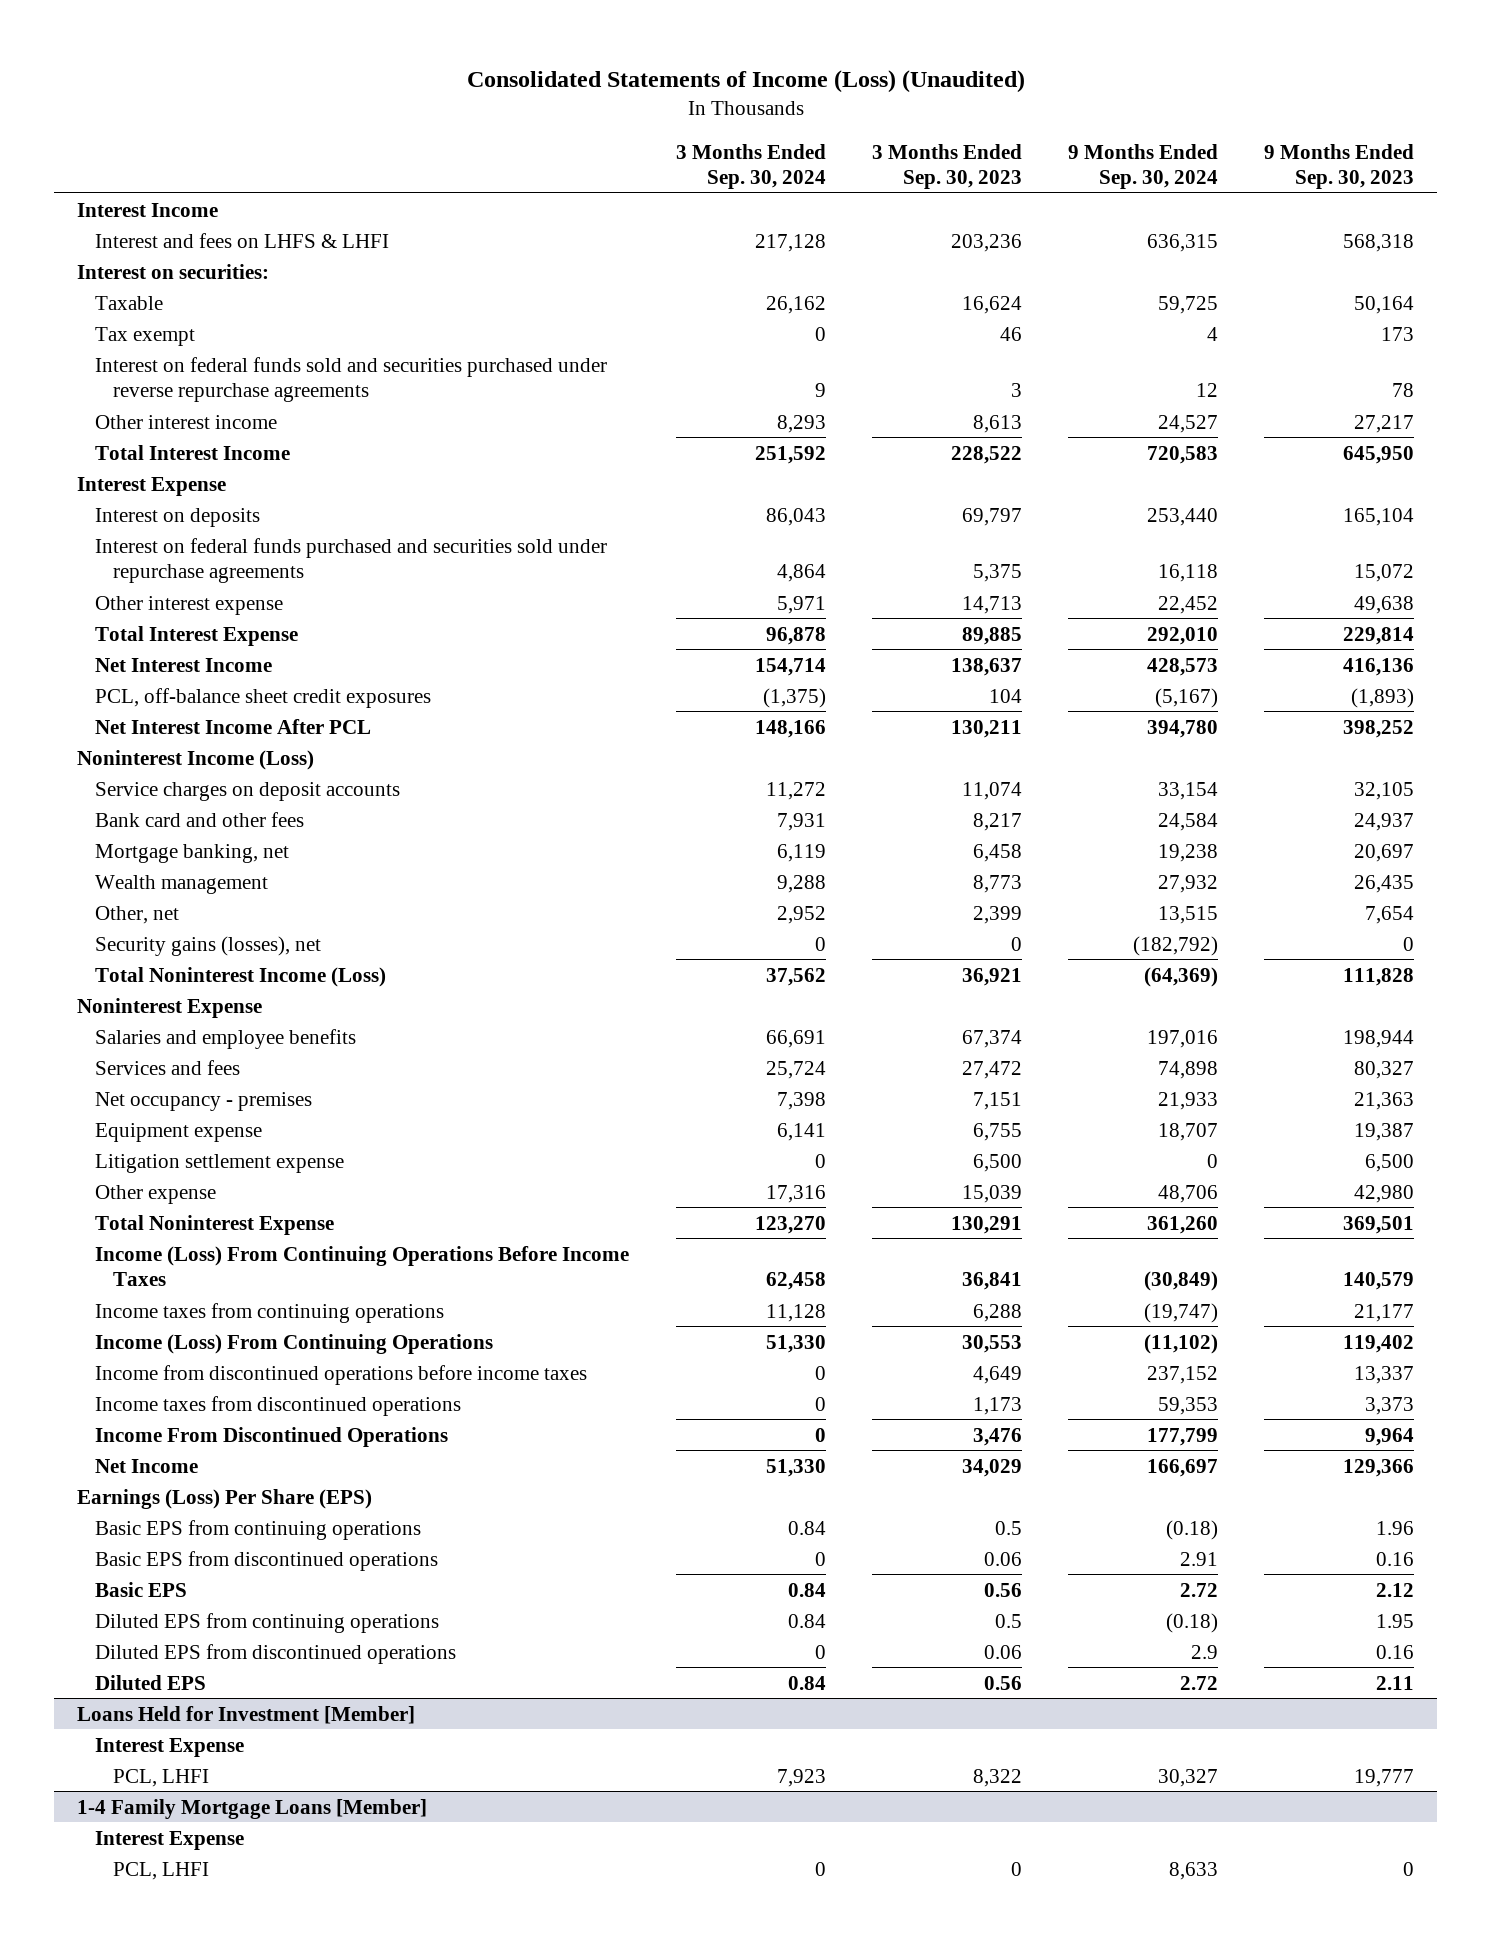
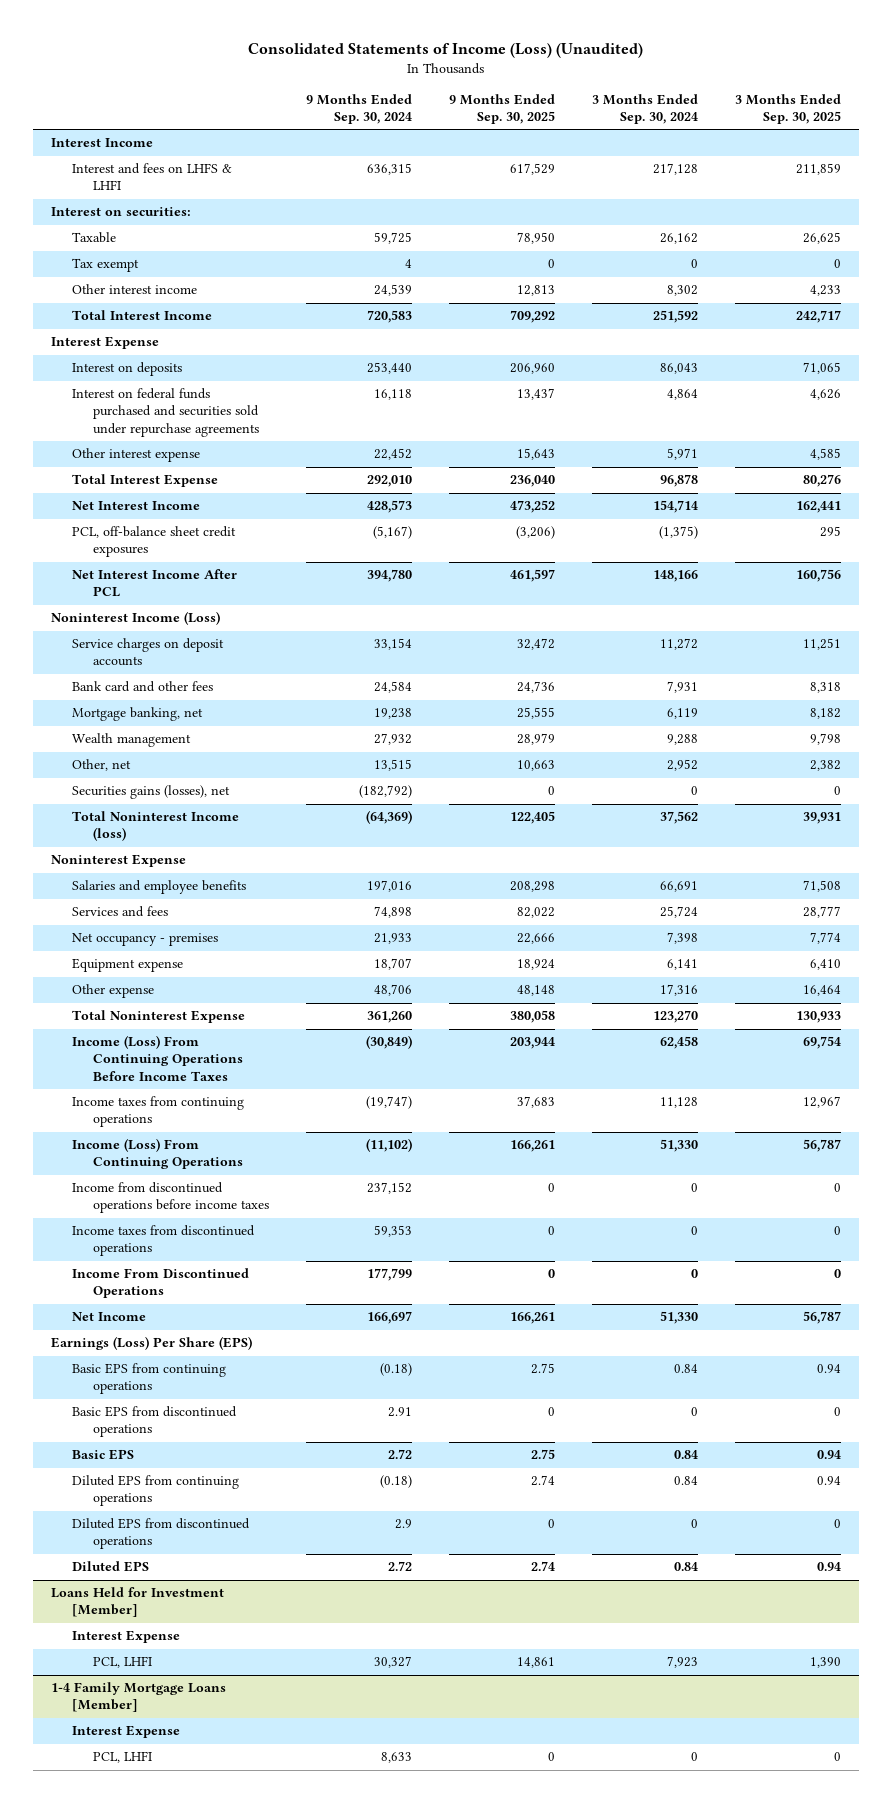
[871,143,1022,189] 3 Months Ended Sep. 30, 2023 -> none
[1264,143,1415,189] 9 Months Ended Sep. 30, 2023 -> none
none -> [449,93,556,125] 9 Months Ended Sep. 30, 2025
none -> [734,93,841,125] 3 Months Ended Sep. 30, 2025
[95,356,608,402] Interest on federal funds sold and securities purchased under reverse repurchase agreements -> none
[776,414,826,433] 8,293 -> [667,285,699,297] 8,302
[1157,414,1218,433] 24,527 -> [374,284,413,297] 24,539
[95,935,322,956] Security gains (losses), net -> [72,785,231,800] Securities gains (losses), net
[95,966,387,987] Total Noninterest Income (Loss) -> [72,811,240,842] Total Noninterest Income (loss)
[95,1153,345,1173] Litigation settlement expense -> none

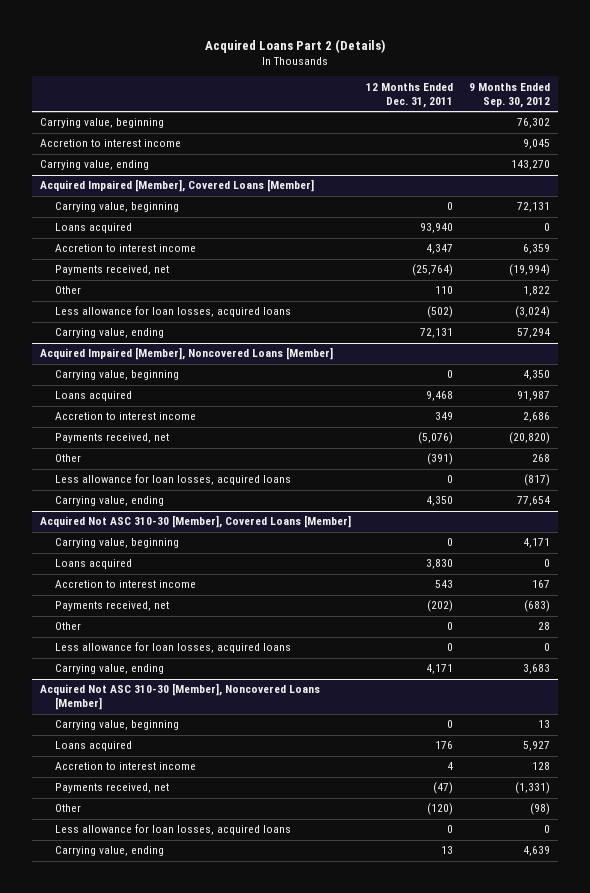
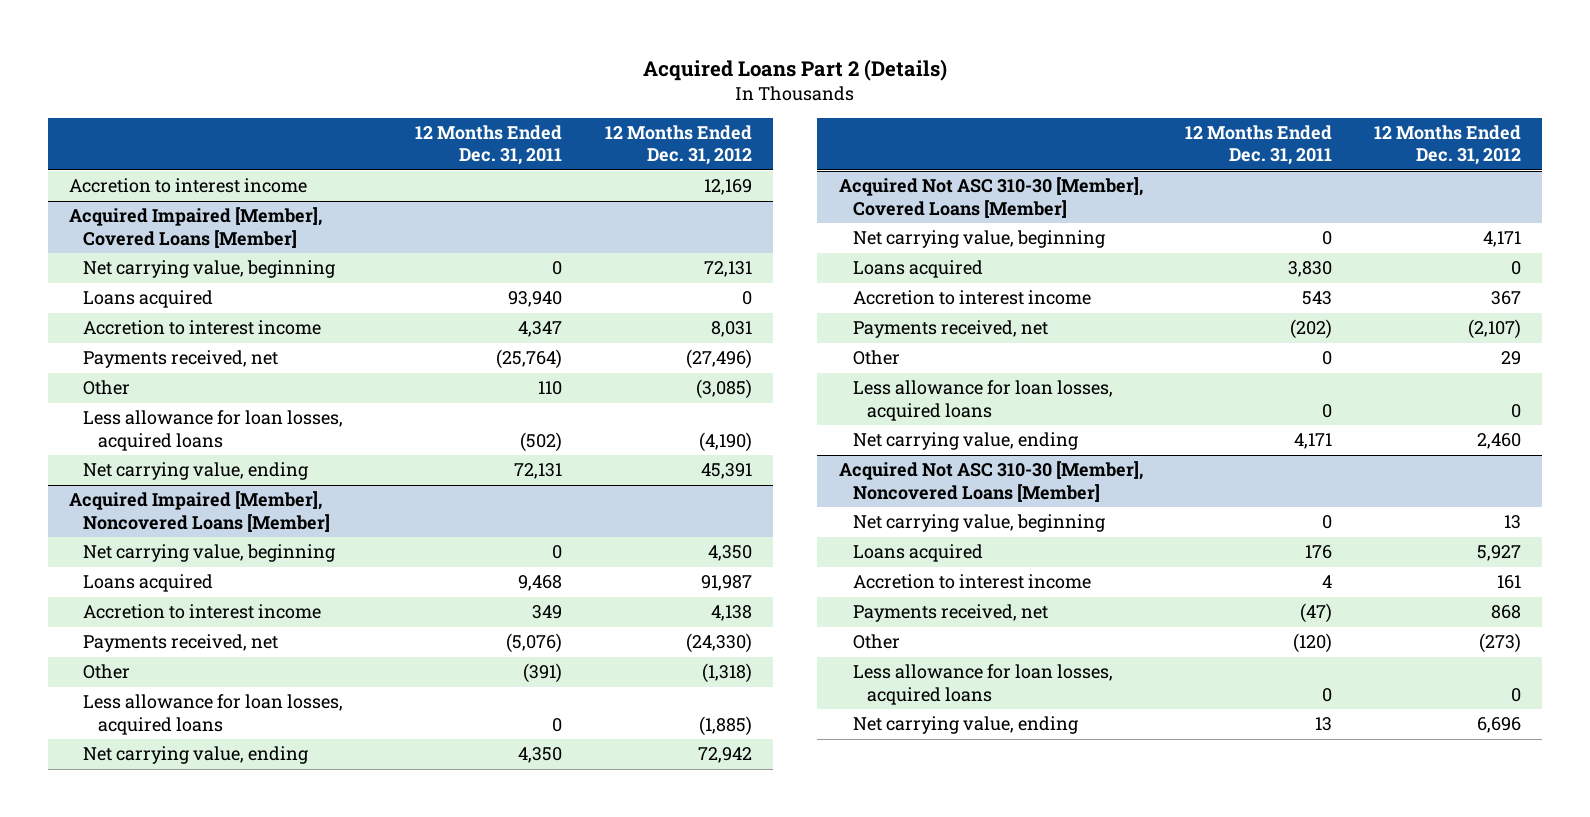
[469,82,551,108] 9 Months Ended Sep. 30, 2012 -> none
none -> [604,124,752,166] 12 Months Ended Dec. 31, 2012
[39,118,164,129] Carrying value, beginning -> none
[39,160,149,171] Carrying value, ending -> none
[55,202,180,213] Carrying value, beginning -> [83,260,336,279] Net carrying value, beginning
[55,328,165,339] Carrying value, ending -> [83,462,309,481] Net carrying value, ending
[55,370,180,381] Carrying value, beginning -> [83,544,336,563] Net carrying value, beginning
[55,496,165,507] Carrying value, ending -> [83,746,309,765] Net carrying value, ending
[55,538,180,549] Carrying value, beginning -> [852,230,1105,249] Net carrying value, beginning
[55,664,165,675] Carrying value, ending -> [852,432,1078,451] Net carrying value, ending
[55,720,180,731] Carrying value, beginning -> [852,514,1105,533] Net carrying value, beginning
[55,846,165,857] Carrying value, ending -> [852,716,1078,735] Net carrying value, ending

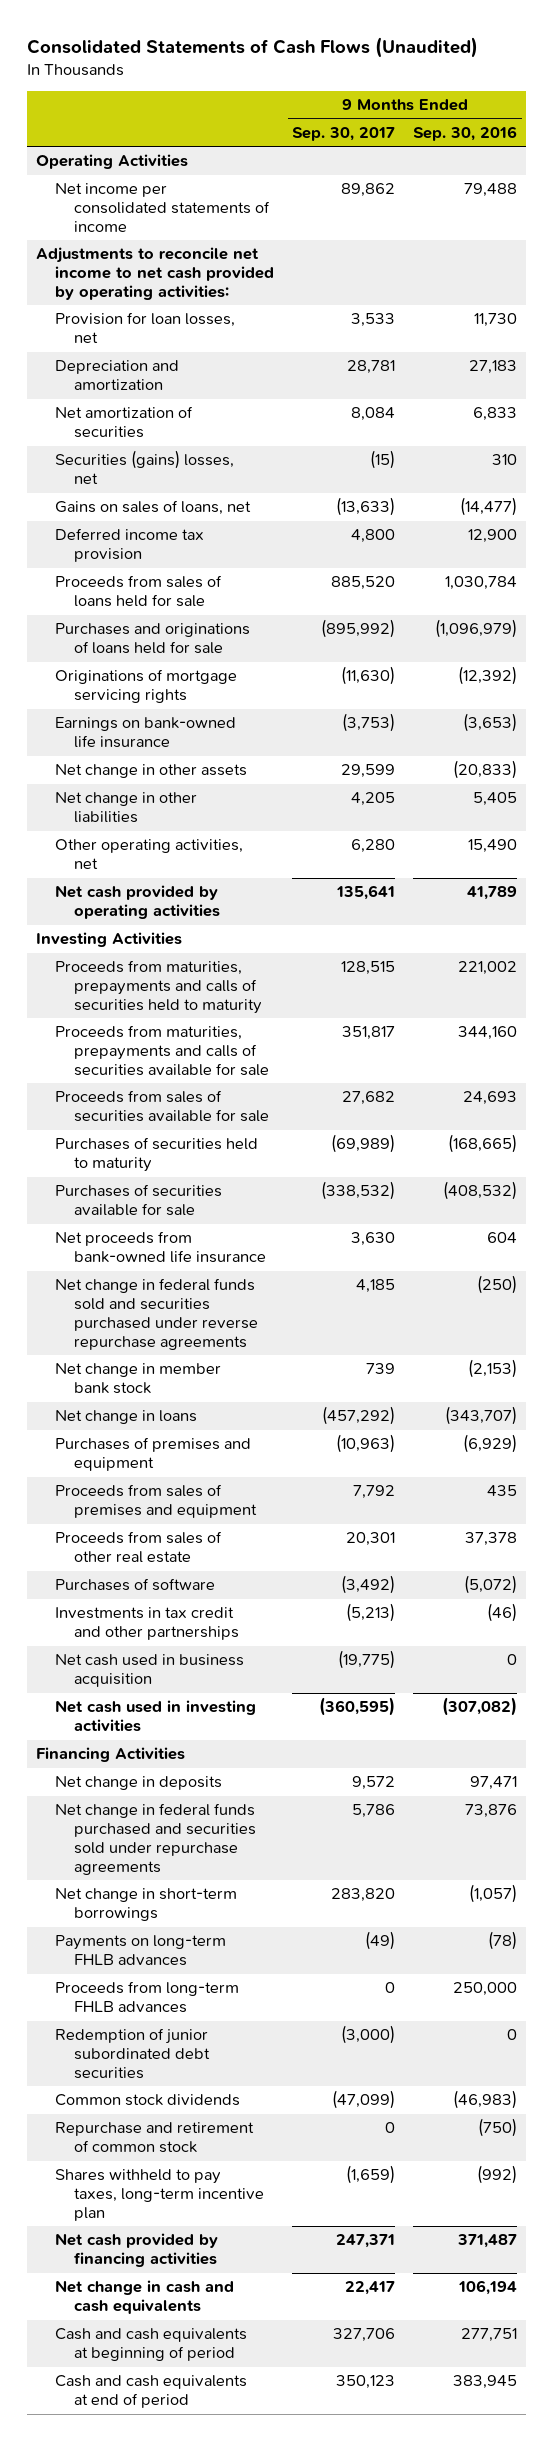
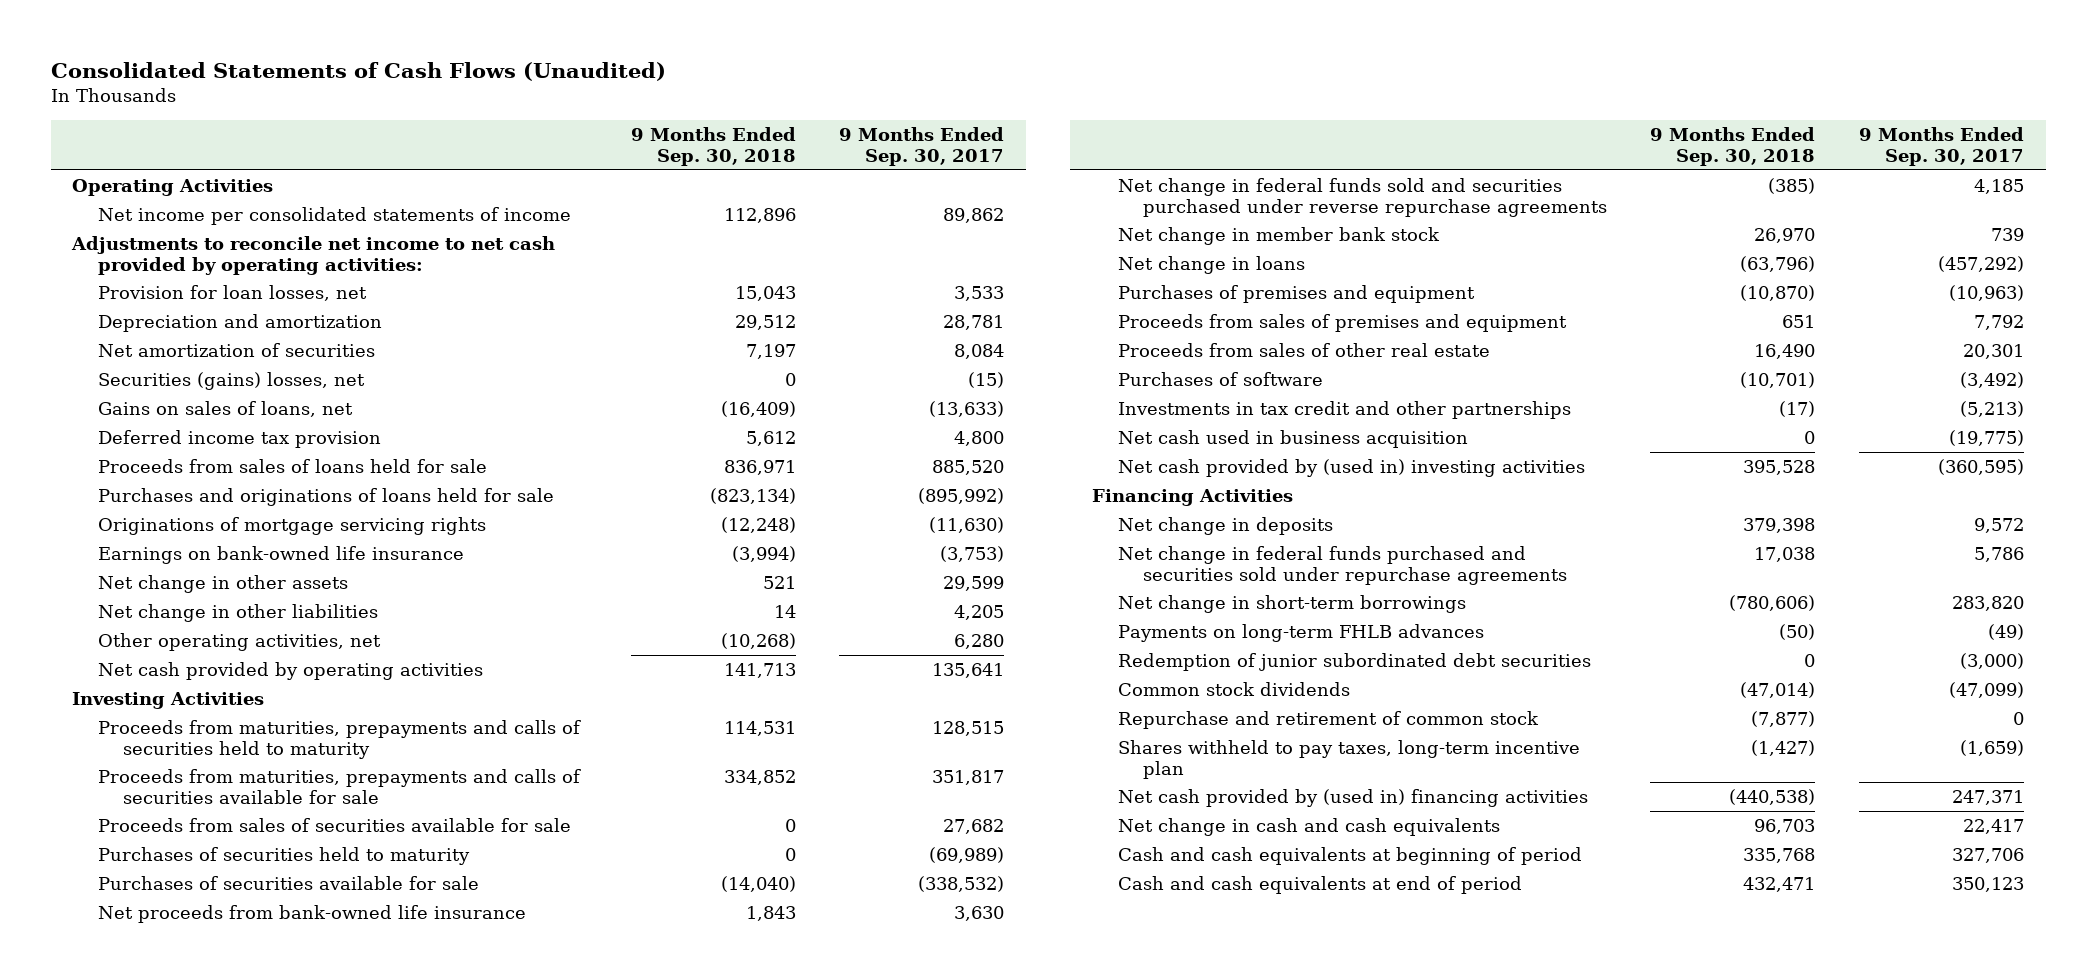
[413,126,518,142] Sep. 30, 2016 -> none
none -> [630,127,796,166] 9 Months Ended Sep. 30, 2018
[55,1700,257,1733] Net cash used in investing activities -> [1117,458,1585,477] Net cash provided by (used in) investing activities
[55,1981,240,2014] Proceeds from long-term FHLB advances -> none
[55,2233,219,2268] Net cash provided by financing activities -> [1117,788,1588,807] Net cash provided by (used in) financing activities

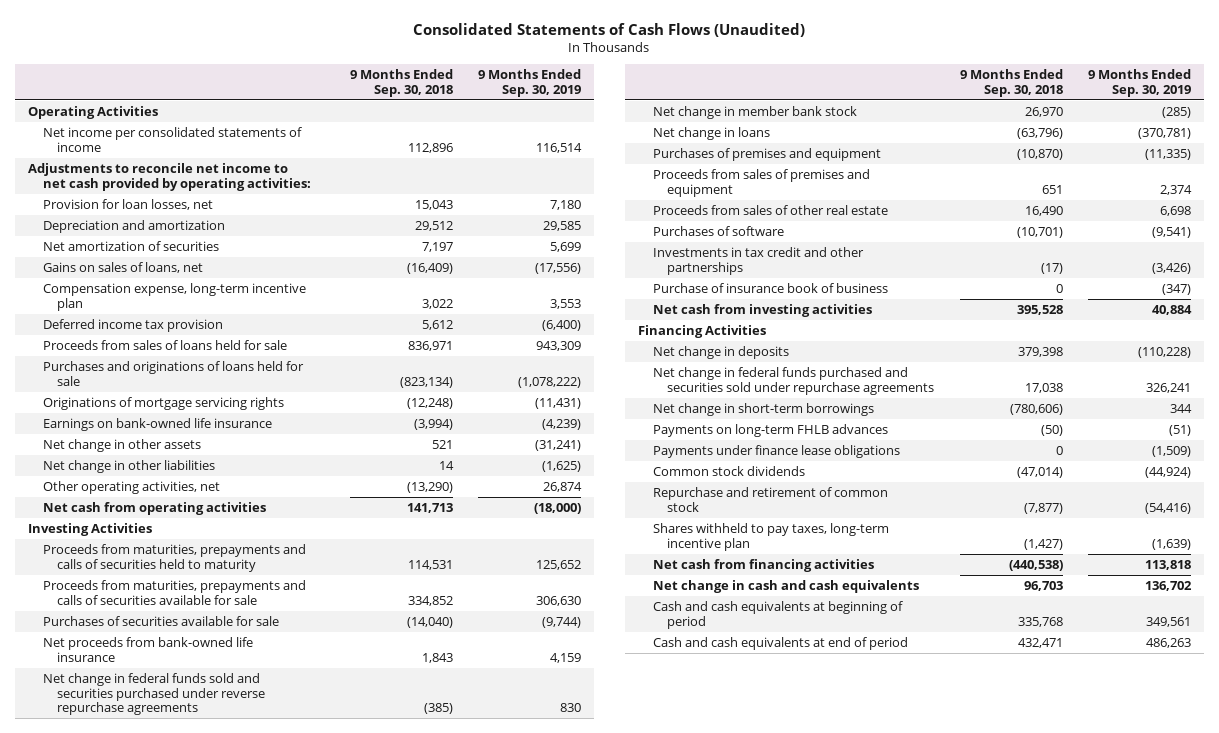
[839,127,1005,166] 9 Months Ended Sep. 30, 2017 -> none
none -> [478,68,582,97] 9 Months Ended Sep. 30, 2019
[97,371,365,390] Securities (gains) losses, net -> none
none -> [42,282,306,311] Compensation expense, long-term incentive plan
[720,632,796,649] (10,268) -> [406,481,453,493] (13,290)
[97,661,483,680] Net cash provided by operating activities -> [42,501,266,515] Net cash from operating activities
[97,817,571,832] Proceeds from sales of securities available for sale -> none
[97,846,470,865] Purchases of securities held to maturity -> none
[1117,429,1468,448] Net cash used in business acquisition -> none
none -> [652,282,888,293] Purchase of insurance book of business
[1117,458,1585,477] Net cash provided by (used in) investing activities -> [652,303,872,317] Net cash from investing activities
[1117,652,1591,671] Redemption of junior subordinated debt securities -> none
none -> [652,444,900,458] Payments under finance lease obligations
[1117,788,1588,807] Net cash provided by (used in) financing activities -> [652,558,874,572] Net cash from financing activities

